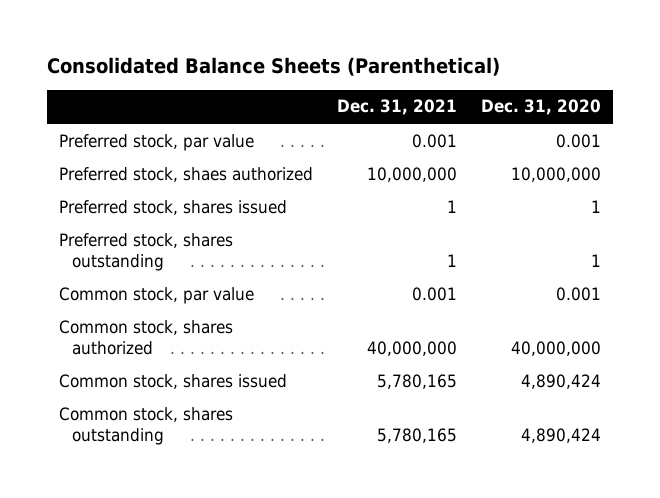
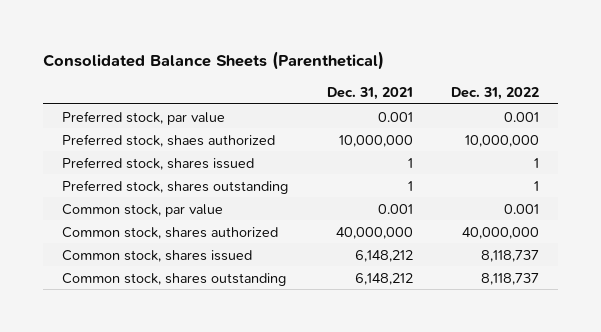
[481,99,602,116] Dec. 31, 2020 -> none
none -> [450,86,539,100] Dec. 31, 2022
[376,373,457,389] 5,780,165 -> [354,249,413,262] 6,148,212
[376,427,457,443] 5,780,165 -> [354,272,413,285] 6,148,212

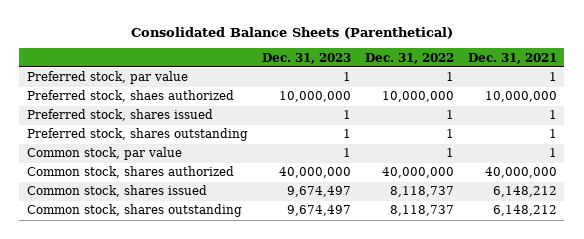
none -> [261,52,351,64] Dec. 31, 2023
[377,111,413,122] 0.001 -> [549,72,558,82] 1
[503,111,539,122] 0.001 -> [445,72,454,82] 1
[377,203,413,214] 0.001 -> [549,148,558,158] 1
[503,203,539,214] 0.001 -> [445,148,454,158] 1

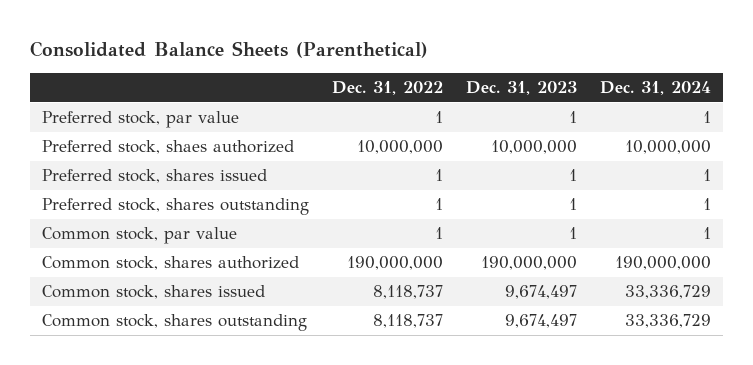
[468,52,558,64] Dec. 31, 2021 -> none
none -> [600,81,712,96] Dec. 31, 2024
[278,167,351,179] 40,000,000 -> [481,256,578,271] 190,000,000
[381,167,454,179] 40,000,000 -> [347,256,444,271] 190,000,000

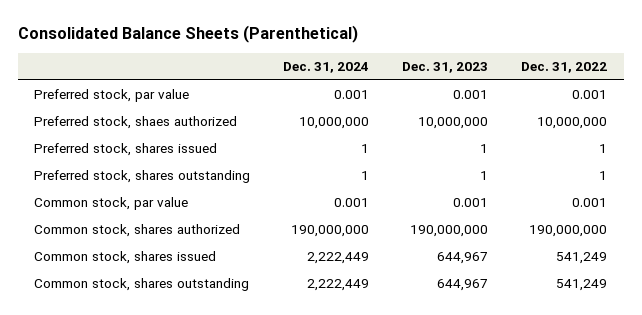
[435,111,444,124] 1 -> [572,90,608,100] 0.001
[569,111,578,124] 1 -> [453,90,489,100] 0.001
[703,111,712,124] 1 -> [334,90,370,100] 0.001
[435,227,444,240] 1 -> [572,198,608,208] 0.001
[569,227,578,240] 1 -> [453,198,489,208] 0.001
[703,227,712,240] 1 -> [334,198,370,208] 0.001
[373,285,444,300] 8,118,737 -> [556,252,608,265] 541,249
[505,285,578,300] 9,674,497 -> [437,252,489,265] 644,967
[625,285,712,300] 33,336,729 -> [307,252,370,265] 2,222,449
[373,314,444,329] 8,118,737 -> [556,279,608,292] 541,249
[505,314,578,329] 9,674,497 -> [437,279,489,292] 644,967
[625,314,712,329] 33,336,729 -> [307,279,370,292] 2,222,449

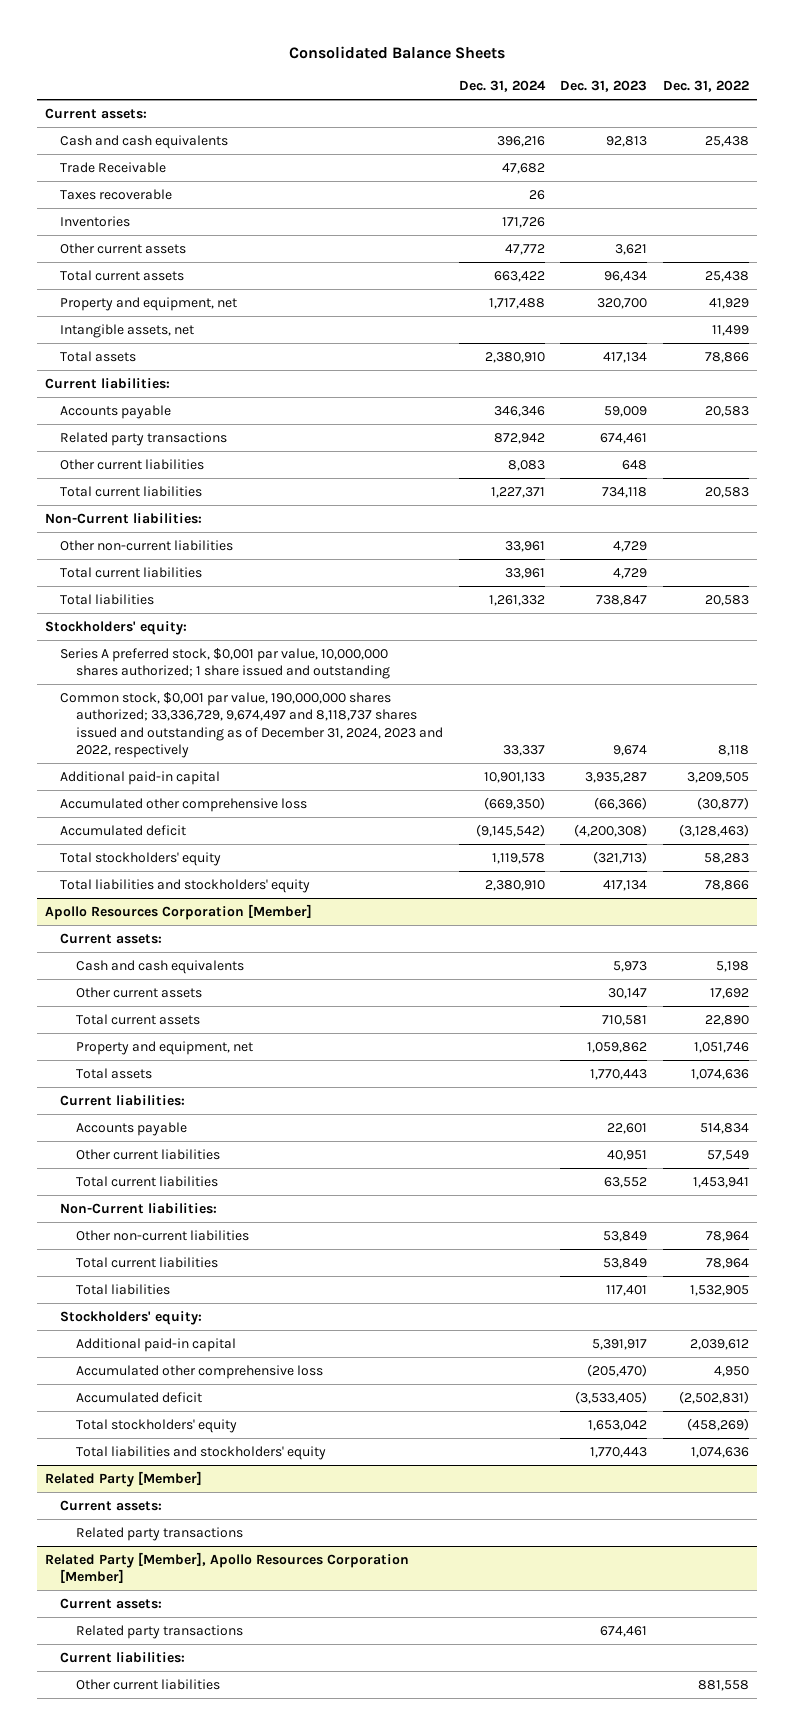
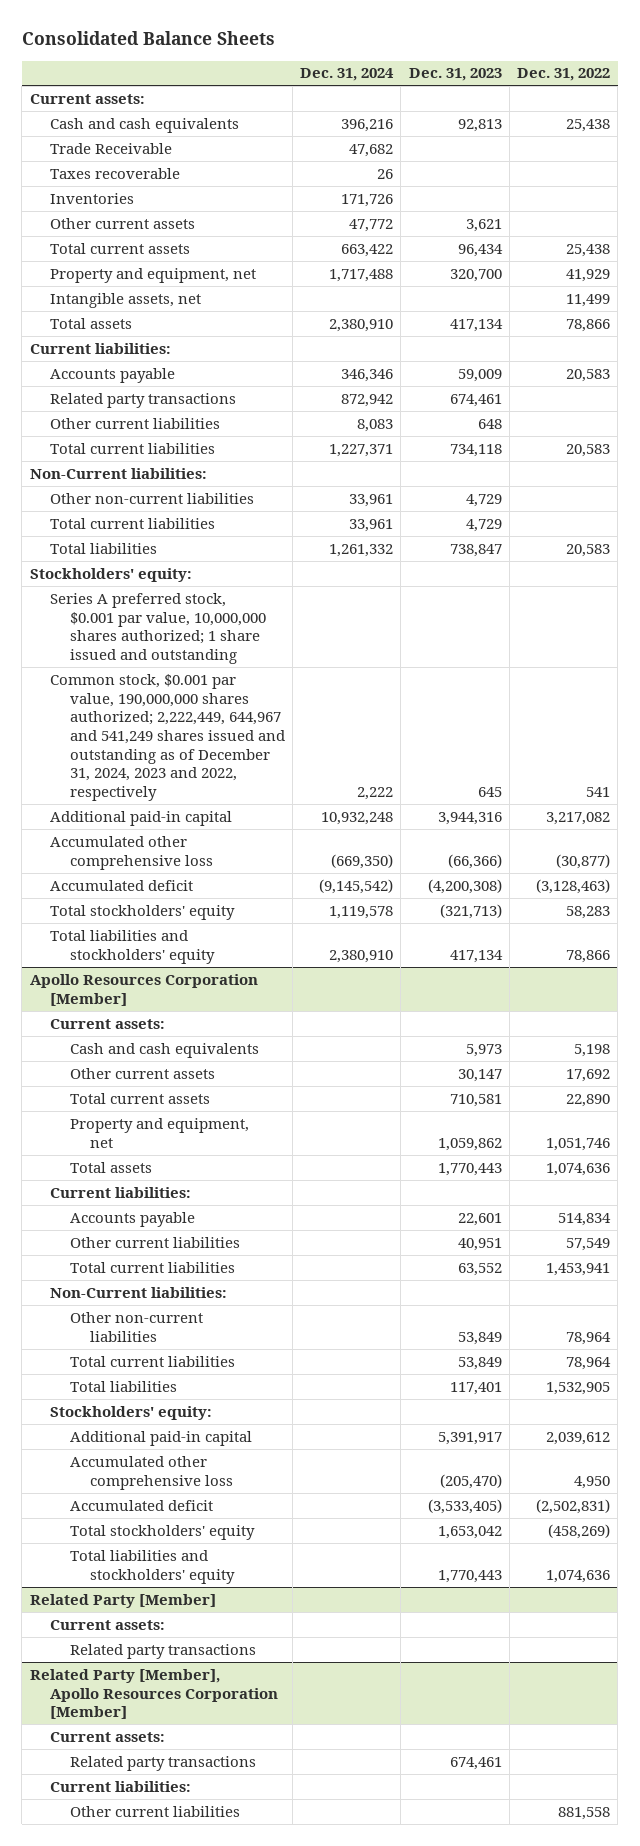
[60,647,390,680] Series A preferred stock, $0,001 par value, 10,000,000 shares authorized; 1 share issued and outstanding -> [49,592,266,665] Series A preferred stock, $0.001 par value, 10,000,000 shares authorized; 1 share issued and outstanding
[60,691,443,759] Common stock, $0,001 par value, 190,000,000 shares authorized; 33,336,729, 9,674,497 and 8,118,737 shares issued and outstanding as of December 31, 2024, 2023 and 2022, respectively -> [49,673,285,802] Common stock, $0.001 par value, 190,000,000 shares authorized; 2,222,449, 644,967 and 541,249 shares issued and outstanding as of December 31, 2024, 2023 and 2022, respectively
[502,745,545,757] 33,337 -> [357,787,394,801] 2,222
[613,745,648,757] 9,674 -> [477,787,502,798] 645
[718,745,750,757] 8,118 -> [585,787,610,798] 541
[483,771,545,783] 10,901,133 -> [321,811,394,825] 10,932,248
[585,771,648,783] 3,935,287 -> [437,811,502,825] 3,944,316
[687,771,750,783] 3,209,505 -> [545,811,610,825] 3,217,082

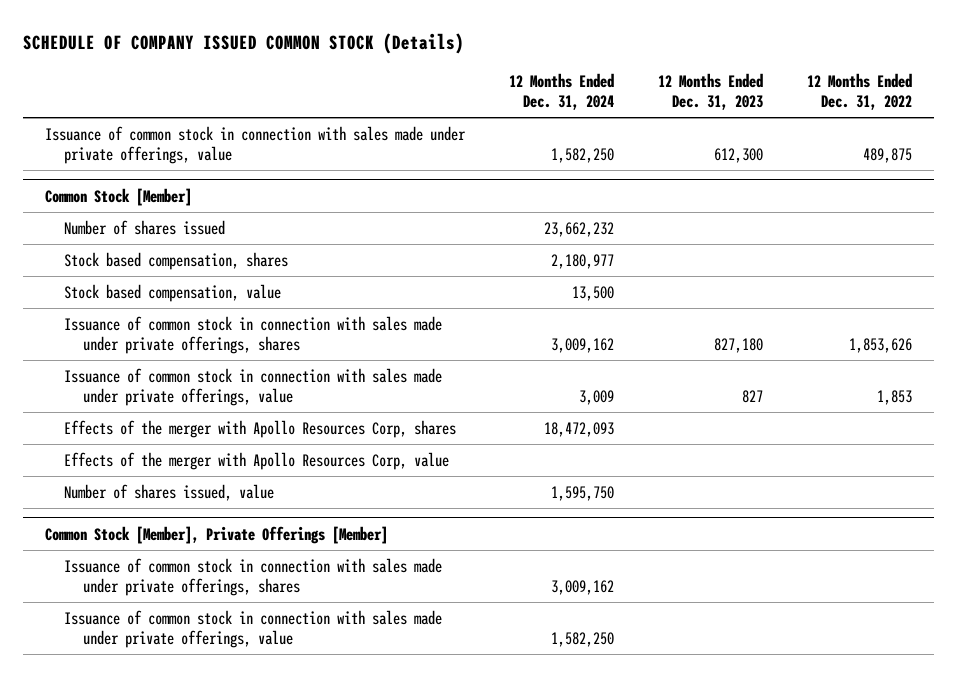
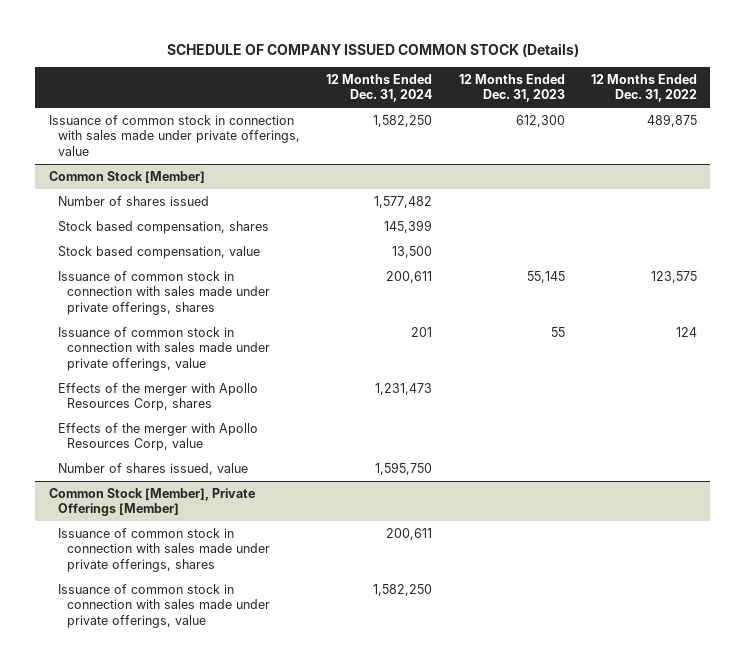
[543,221,614,237] 23,662,232 -> [374,195,433,208] 1,577,482
[550,253,614,269] 2,180,977 -> [384,219,433,233] 145,399
[550,337,614,353] 3,009,162 -> [386,270,433,283] 200,611
[713,337,763,353] 827,180 -> [526,270,565,283] 55,145
[848,337,912,353] 1,853,626 -> [650,270,697,283] 123,575
[578,389,614,405] 3,009 -> [411,326,433,337] 201
[741,389,763,403] 827 -> [550,326,565,337] 55
[876,389,912,405] 1,853 -> [675,326,697,337] 124
[543,421,614,437] 18,472,093 -> [375,382,433,395] 1,231,473
[550,579,614,595] 3,009,162 -> [386,527,433,540] 200,611

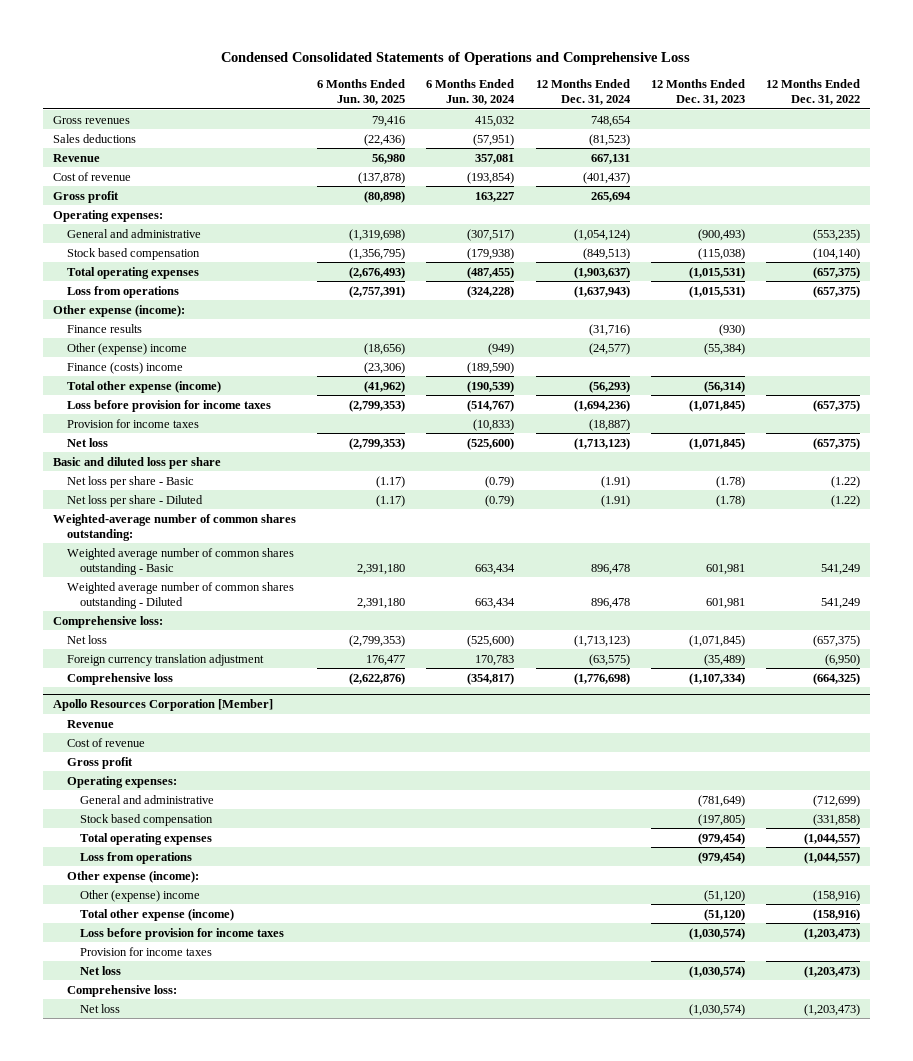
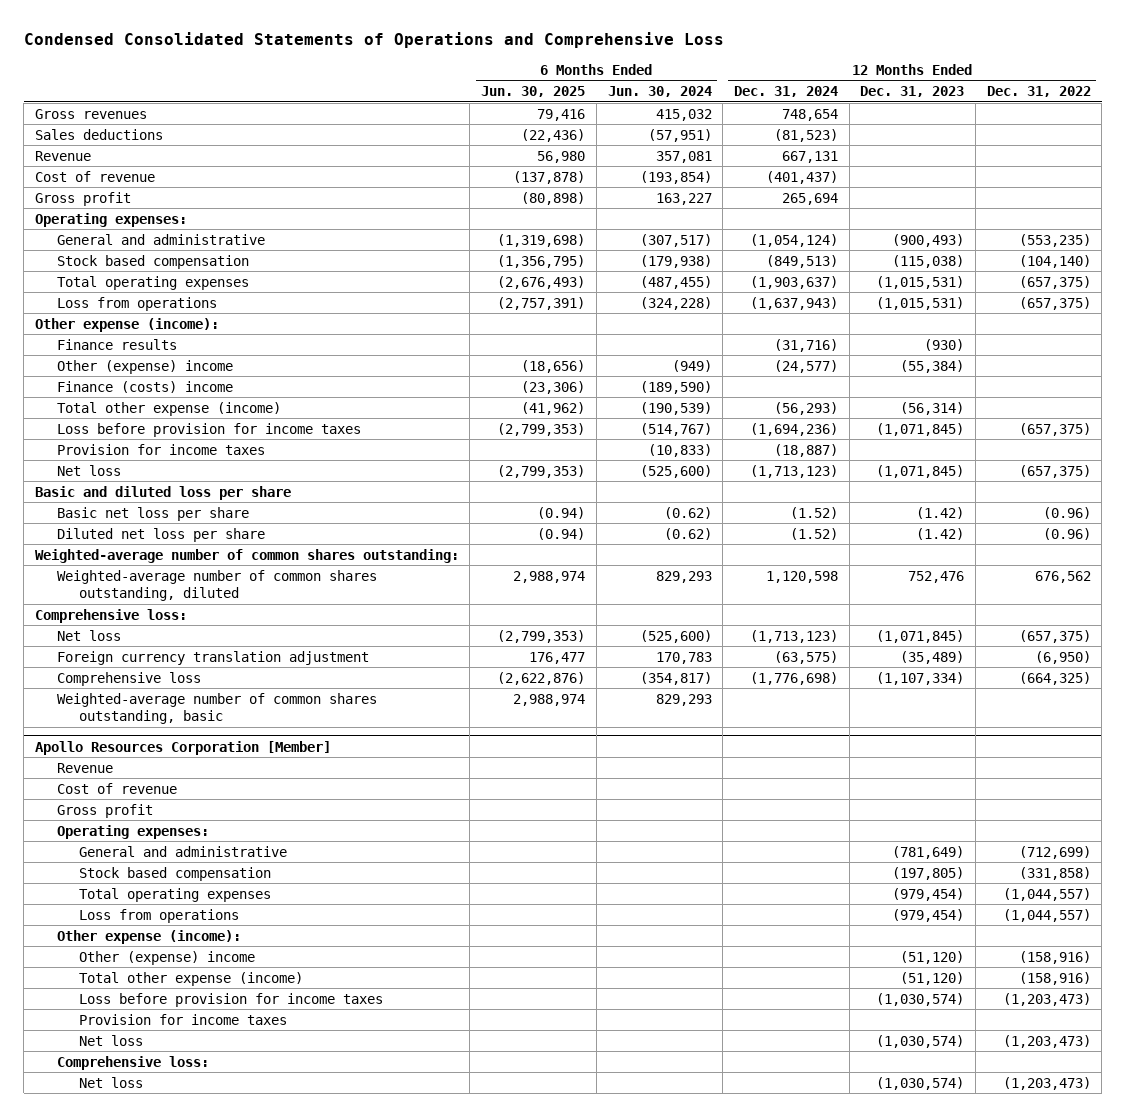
[66,475,194,488] Net loss per share - Basic -> [57,506,250,521] Basic net loss per share
[376,475,406,488] (1.17) -> [537,506,586,519] (0.94)
[485,475,515,488] (0.79) -> [663,506,712,519] (0.62)
[600,475,630,488] (1.91) -> [789,506,838,519] (1.52)
[715,475,745,488] (1.78) -> [916,506,965,519] (1.42)
[830,475,860,488] (1.22) -> [1042,506,1091,519] (0.96)
[66,494,203,507] Net loss per share - Diluted -> [57,527,266,542] Diluted net loss per share
[376,494,406,507] (1.17) -> [537,527,586,540] (0.94)
[485,494,515,507] (0.79) -> [663,527,712,540] (0.62)
[600,494,630,507] (1.91) -> [789,527,838,540] (1.52)
[715,494,745,507] (1.78) -> [916,527,965,540] (1.42)
[830,494,860,507] (1.22) -> [1042,527,1091,540] (0.96)
[66,547,294,575] Weighted average number of common shares outstanding - Basic -> none
[66,581,294,609] Weighted average number of common shares outstanding - Diluted -> [57,569,378,602] Weighted-average number of common shares outstanding, diluted
[357,597,406,609] 2,391,180 -> [513,570,586,583] 2,988,974
[475,597,516,609] 663,434 -> [655,570,712,583] 829,293
[590,597,630,609] 896,478 -> [765,570,838,583] 1,120,598
[705,597,745,609] 601,981 -> [908,570,965,583] 752,476
[820,597,860,609] 541,249 -> [1034,570,1091,583] 676,562
none -> [57,692,378,725] Weighted-average number of common shares outstanding, basic

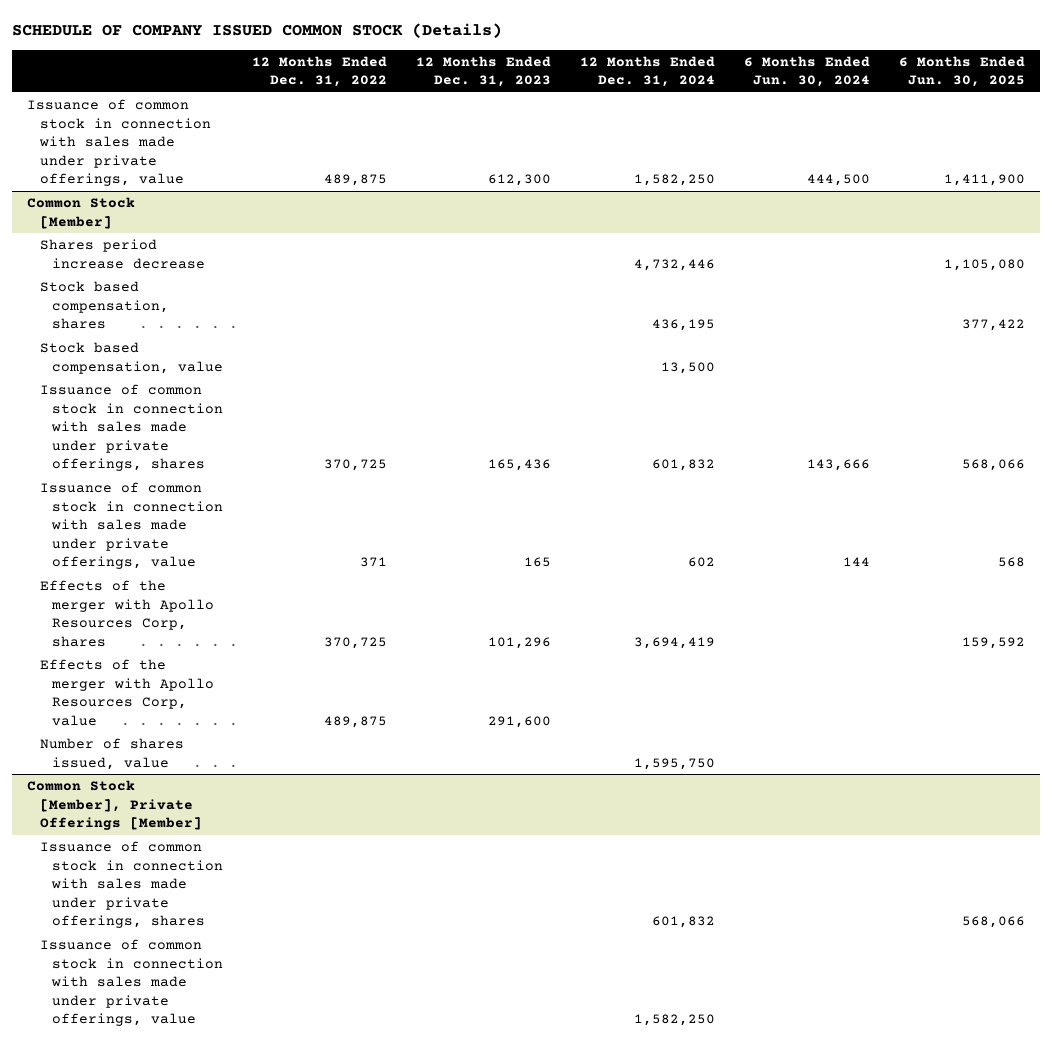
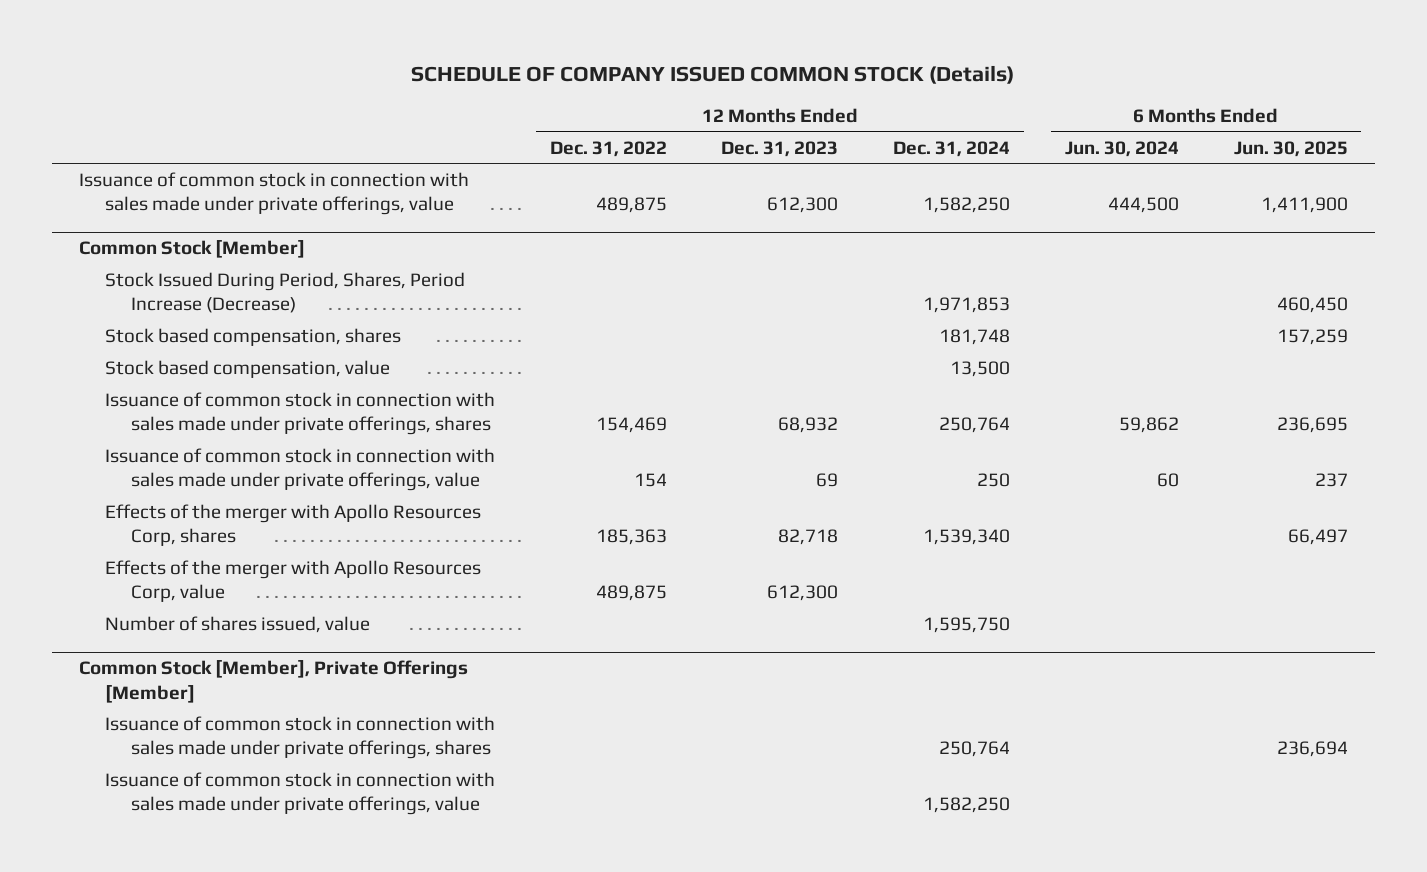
[39,238,206,269] Shares period increase decrease -> [104,271,465,314] Stock Issued During Period, Shares, Period Increase (Decrease)
[634,258,716,271] 4,732,446 -> [923,297,1011,314] 1,971,853
[944,258,1026,271] 1,105,080 -> [1276,297,1348,314] 460,450
[652,319,716,332] 436,195 -> [939,328,1011,345] 181,748
[962,319,1026,332] 377,422 -> [1276,328,1348,345] 157,259
[324,459,388,472] 370,725 -> [595,417,667,434] 154,469
[488,459,552,472] 165,436 -> [778,417,839,434] 68,932
[652,459,716,472] 601,832 -> [939,417,1011,434] 250,764
[807,459,871,472] 143,666 -> [1118,417,1179,434] 59,862
[962,459,1026,472] 568,066 -> [1276,417,1348,434] 236,695
[360,557,388,568] 371 -> [633,473,667,488] 154
[524,557,552,568] 165 -> [816,473,839,488] 69
[688,557,716,568] 602 -> [977,473,1011,488] 250
[843,557,871,567] 144 -> [1156,473,1179,488] 60
[998,557,1026,568] 568 -> [1314,473,1348,488] 237
[324,636,388,649] 370,725 -> [595,529,667,546] 185,363
[488,636,552,649] 101,296 -> [778,529,839,546] 82,718
[634,636,716,649] 3,694,419 -> [923,529,1011,546] 1,539,340
[962,636,1026,649] 159,592 -> [1287,529,1348,546] 66,497
[488,715,552,728] 291,600 -> [767,585,839,602] 612,300
[652,916,716,929] 601,832 -> [939,741,1011,758] 250,764
[962,916,1026,929] 568,066 -> [1276,741,1348,758] 236,694

